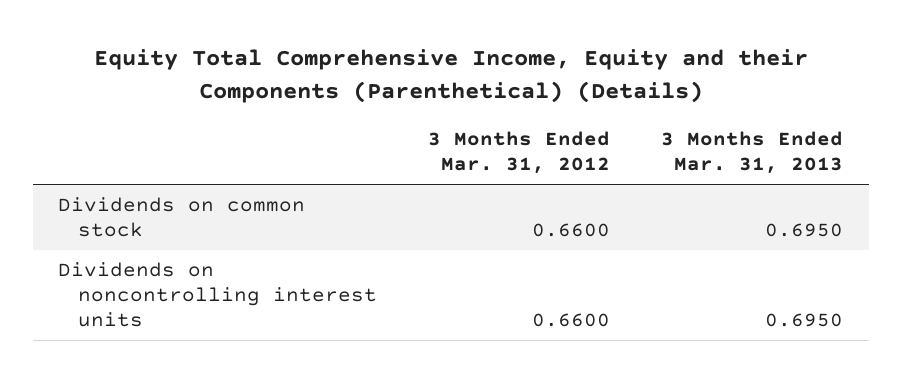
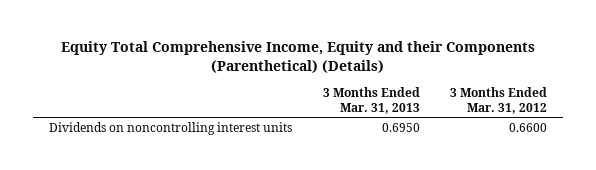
[58,197,306,238] Dividends on common stock -> none

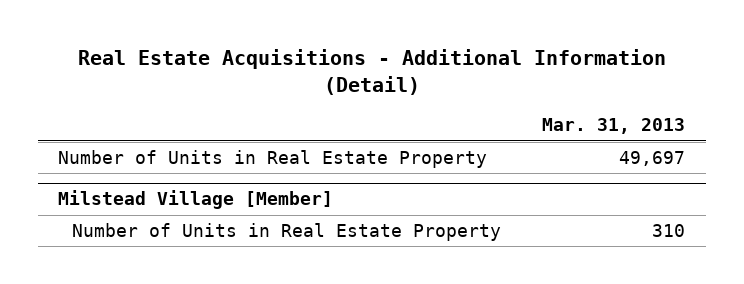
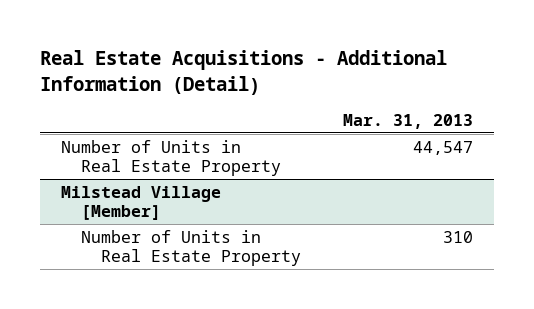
[619,150,686,166] 49,697 -> [413,140,474,155] 44,547

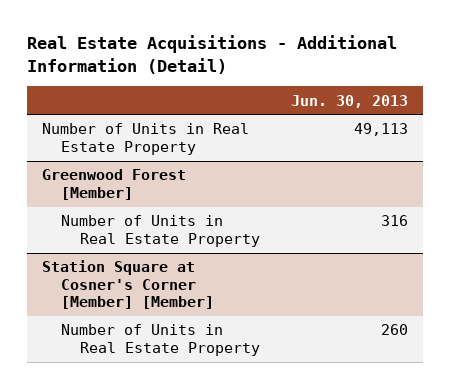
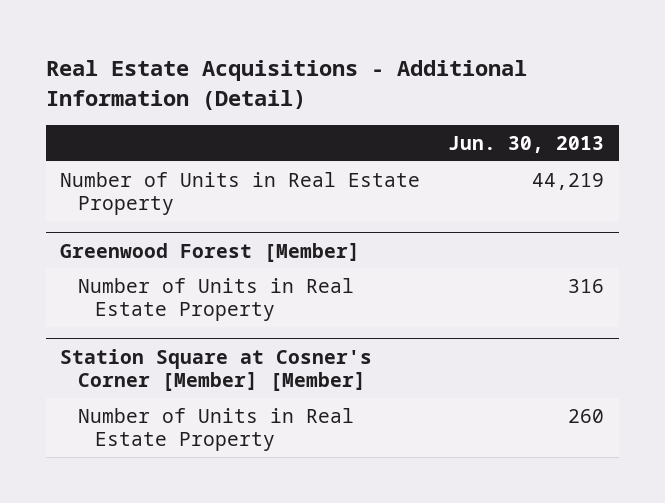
[353,123,408,137] 49,113 -> [532,172,605,190] 44,219

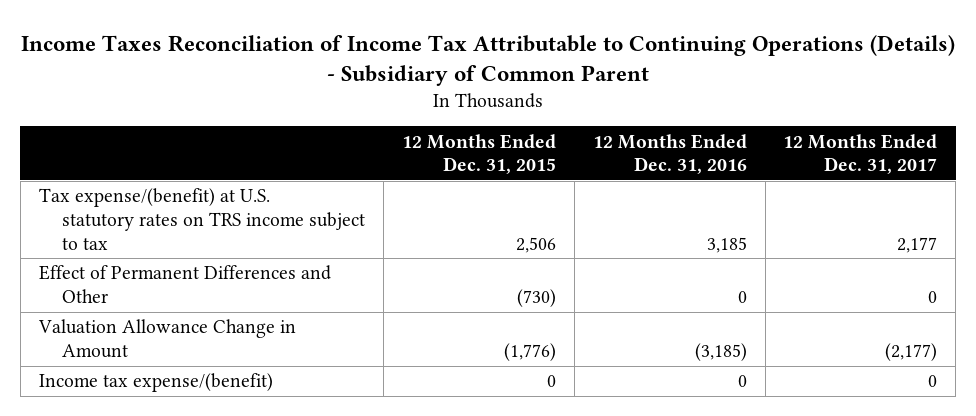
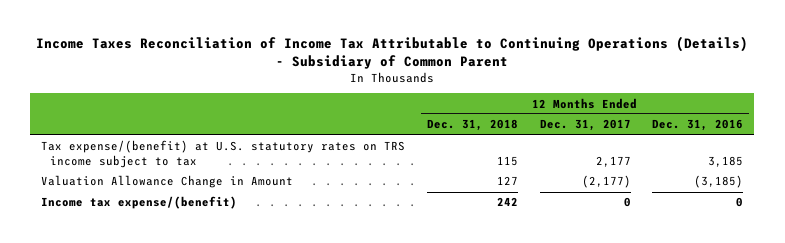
[401,133,556,175] 12 Months Ended Dec. 31, 2015 -> none
none -> [426,119,518,132] Dec. 31, 2018
[38,265,331,303] Effect of Permanent Differences and Other -> none

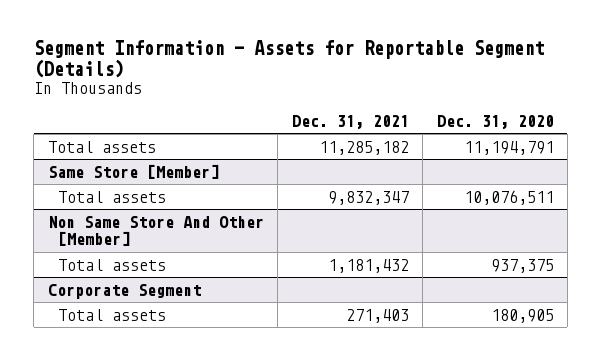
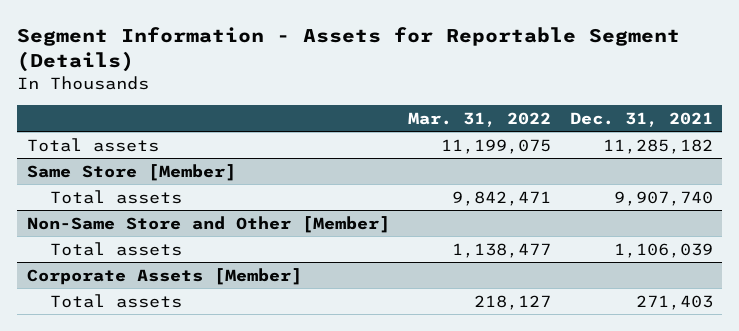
[436,114,554,129] Dec. 31, 2020 -> none
none -> [408,111,552,127] Mar. 31, 2022
[327,190,409,205] 9,832,347 -> [613,190,713,206] 9,907,740
[47,215,264,247] Non Same Store And Other [Member] -> [26,215,390,233] Non-Same Store and Other [Member]
[327,258,409,273] 1,181,432 -> [613,242,713,258] 1,106,039
[47,283,201,299] Corporate Segment -> [26,267,302,285] Corporate Assets [Member]

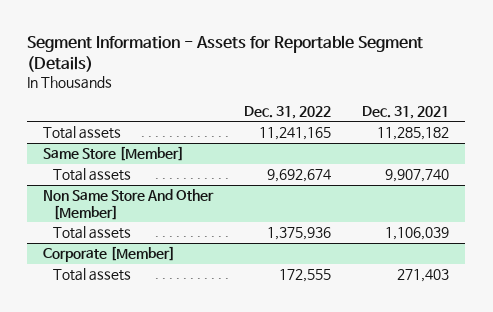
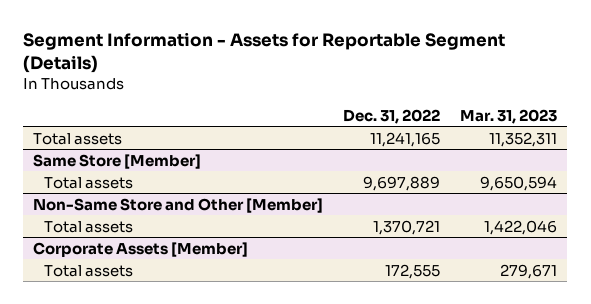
[362,105,450,119] Dec. 31, 2021 -> none
none -> [460,108,558,124] Mar. 31, 2023
[267,169,332,183] 9,692,674 -> [363,175,441,191] 9,697,889
[43,189,215,220] Non Same Store And Other [Member] -> [33,197,324,213] Non-Same Store and Other [Member]
[267,227,332,241] 1,375,936 -> [373,219,441,235] 1,370,721
[43,246,176,263] Corporate [Member] -> [33,241,249,257] Corporate Assets [Member]

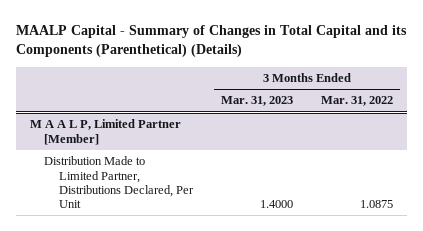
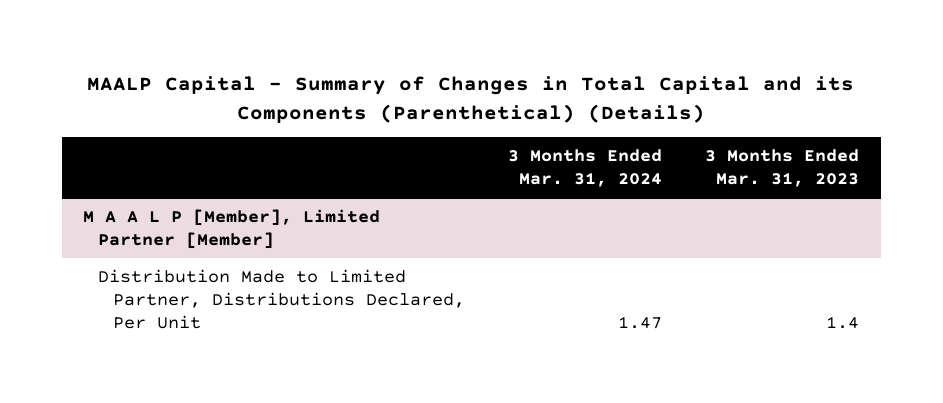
[320,96,393,107] Mar. 31, 2022 -> none
none -> [508,149,663,187] 3 Months Ended Mar. 31, 2024
[30,119,182,145] M A A L P, Limited Partner [Member] -> [83,209,381,249] M A A L P [Member], Limited Partner [Member]
[259,200,293,209] 1.4000 -> [826,315,860,329] 1.4

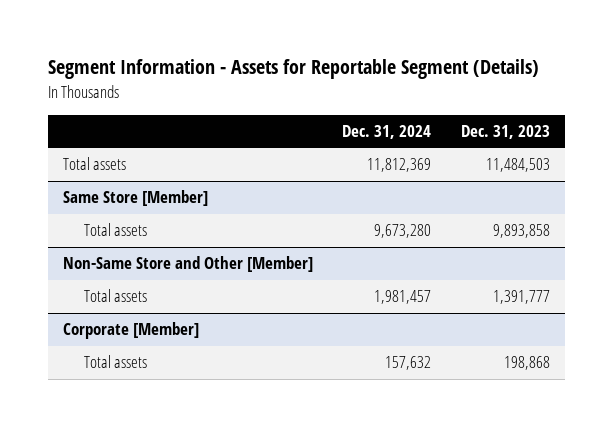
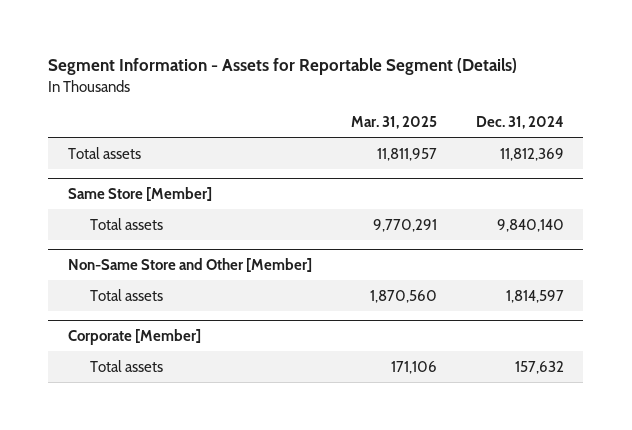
[461,125,551,140] Dec. 31, 2023 -> none
none -> [350,116,437,130] Mar. 31, 2025
[374,224,432,239] 9,673,280 -> [496,218,564,232] 9,840,140
[374,290,432,305] 1,981,457 -> [505,289,564,303] 1,814,597

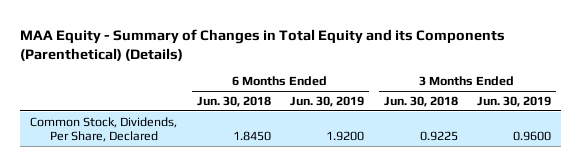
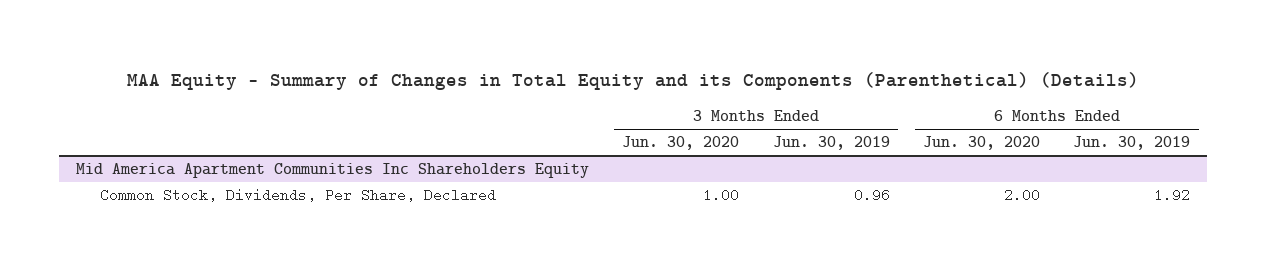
[196,95,271,107] Jun. 30, 2018 -> none
[383,95,458,107] Jun. 30, 2018 -> none
none -> [622,136,740,151] Jun. 30, 2020
none -> [923,136,1041,151] Jun. 30, 2020
none -> [75,163,589,179] Mid America Apartment Communities Inc Shareholders Equity
[326,131,365,142] 1.9200 -> [1154,188,1191,203] 1.92
[513,131,552,142] 0.9600 -> [853,188,890,203] 0.96

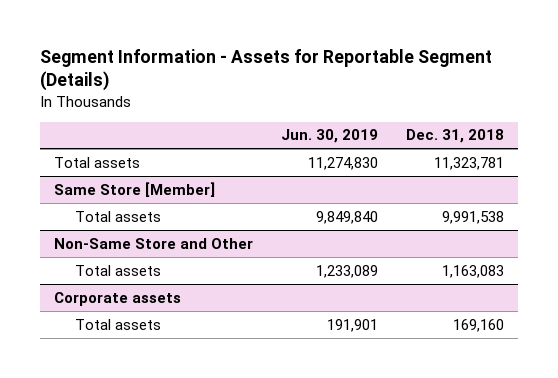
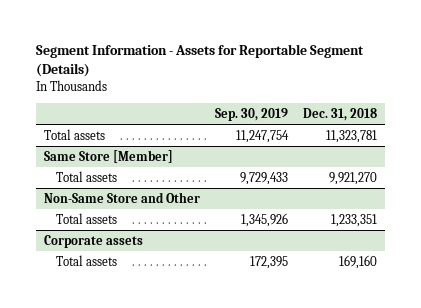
[281,129,379,144] Jun. 30, 2019 -> none
none -> [214,107,288,121] Sep. 30, 2019
[442,210,505,224] 9,991,538 -> [329,171,378,185] 9,921,270
[442,264,505,278] 1,163,083 -> [331,213,378,227] 1,233,351

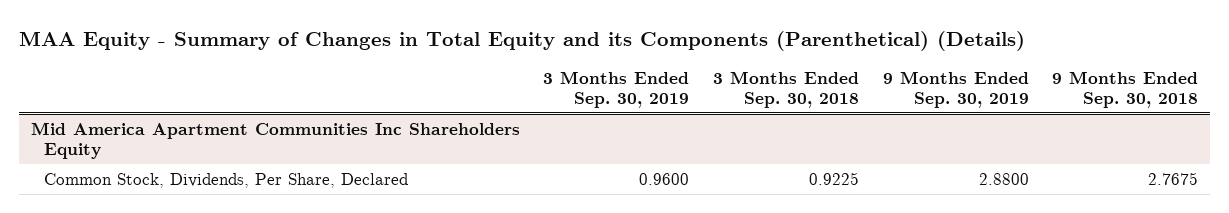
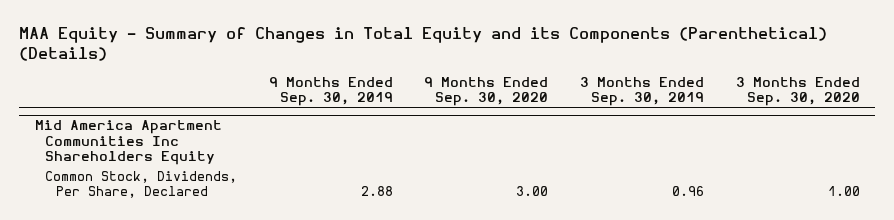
[713,70,860,108] 3 Months Ended Sep. 30, 2018 -> none
[1052,70,1199,108] 9 Months Ended Sep. 30, 2018 -> none
none -> [424,76,549,106] 9 Months Ended Sep. 30, 2020
none -> [735,76,860,106] 3 Months Ended Sep. 30, 2020
[639,173,690,186] 0.9600 -> [672,186,705,197] 0.96
[978,173,1029,186] 2.8800 -> [360,186,393,197] 2.88

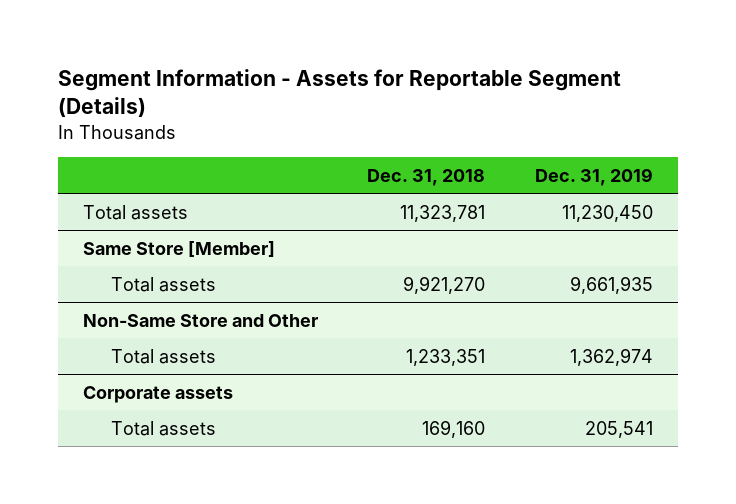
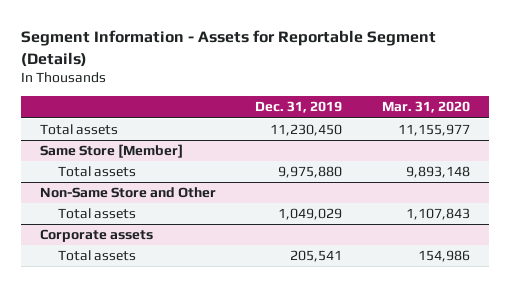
[367,168,486,186] Dec. 31, 2018 -> none
none -> [381,101,470,114] Mar. 31, 2020
[570,275,654,294] 9,661,935 -> [278,166,343,179] 9,975,880
[570,347,654,366] 1,362,974 -> [278,208,343,221] 1,049,029

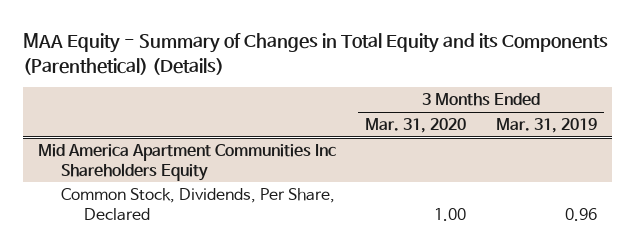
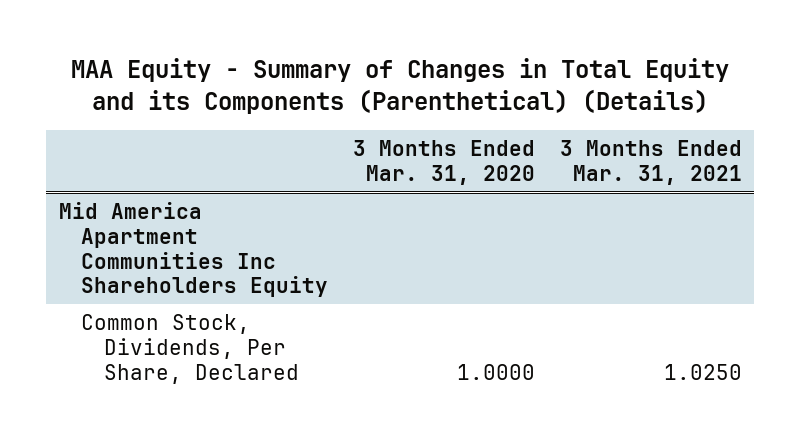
[495,118,597,134] Mar. 31, 2019 -> none
none -> [560,140,743,185] 3 Months Ended Mar. 31, 2021
[434,207,467,221] 1.00 -> [457,363,536,380] 1.0000

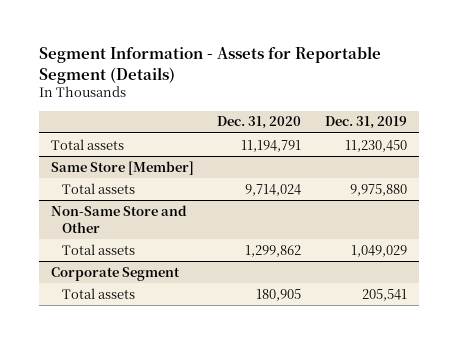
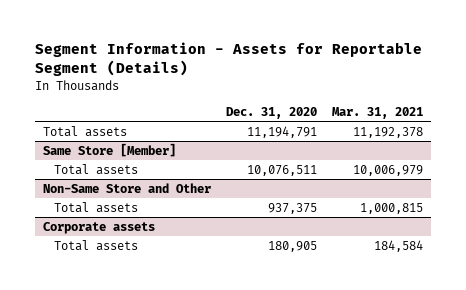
[324,116,407,130] Dec. 31, 2019 -> none
none -> [332,106,424,119] Mar. 31, 2021
[245,183,302,196] 9,714,024 -> [247,164,318,176] 10,076,511
[245,244,302,257] 1,299,862 -> [268,202,318,214] 937,375
[50,266,180,281] Corporate Segment -> [42,221,155,234] Corporate assets

